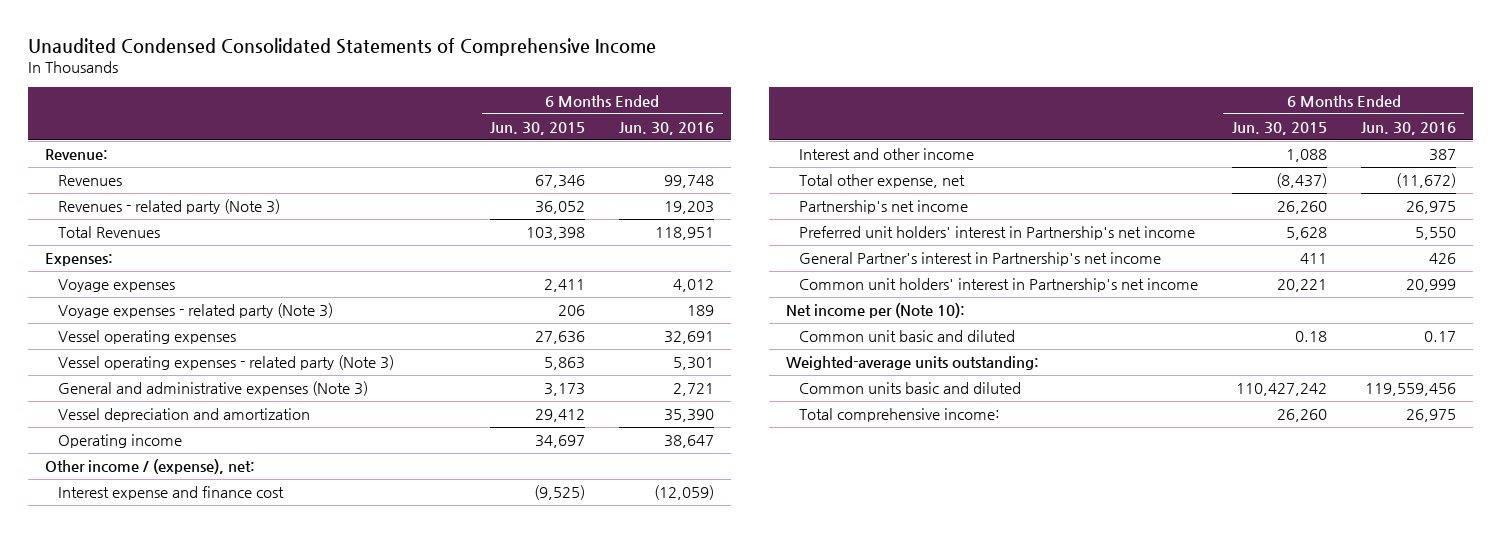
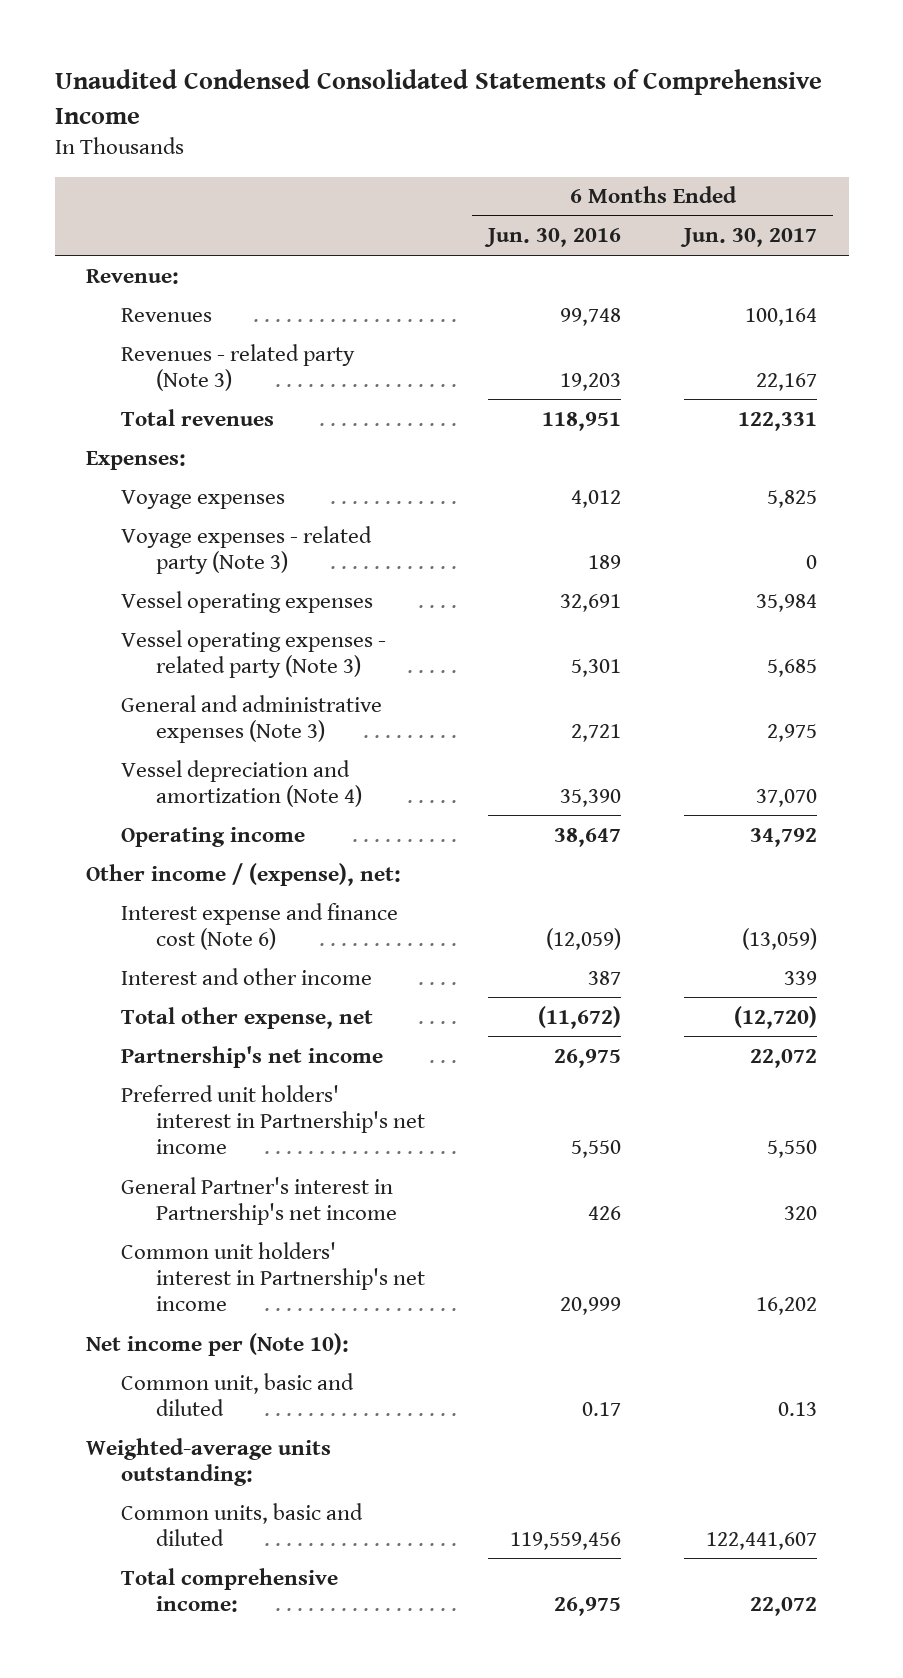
[490,122,586,136] Jun. 30, 2015 -> none
none -> [680,228,818,248] Jun. 30, 2017
[57,226,160,239] Total Revenues -> [121,408,275,426] Total revenues
[57,408,310,423] Vessel depreciation and amortization -> [121,759,362,807] Vessel depreciation and amortization (Note 4)
[57,486,284,501] Interest expense and finance cost -> [121,902,399,950] Interest expense and finance cost (Note 6)
[798,330,1015,343] Common unit basic and diluted -> [121,1372,355,1416] Common unit, basic and diluted
[798,382,1021,395] Common units basic and diluted -> [121,1502,364,1546] Common units, basic and diluted

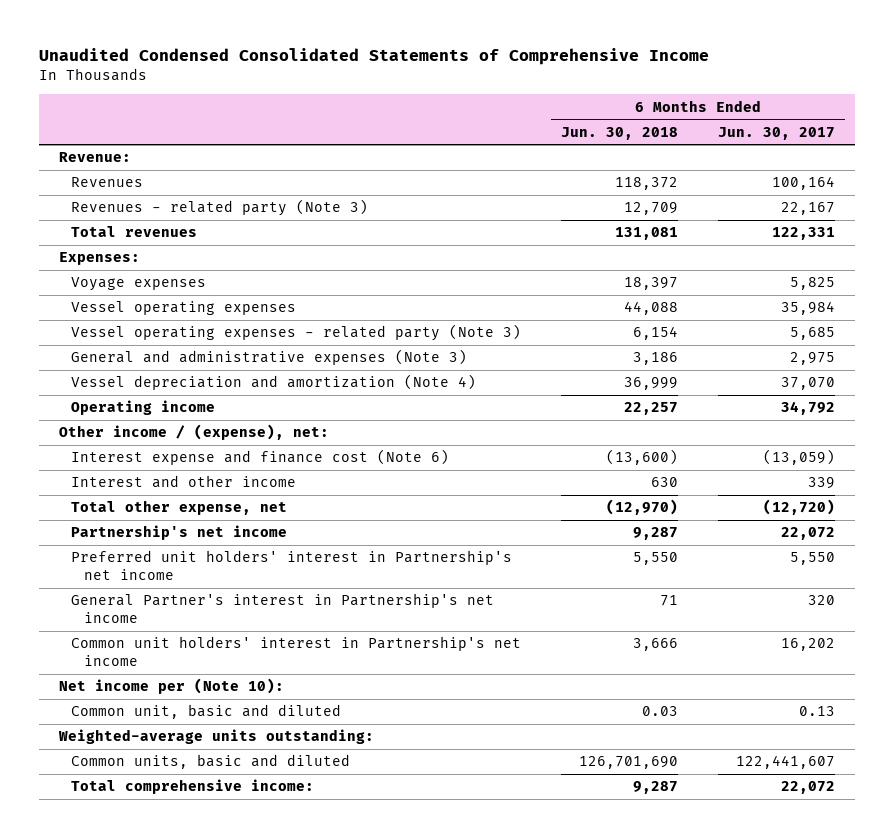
[484,228,622,248] Jun. 30, 2016 -> none
none -> [561,126,679,140] Jun. 30, 2018
[121,525,373,574] Voyage expenses - related party (Note 3) -> none

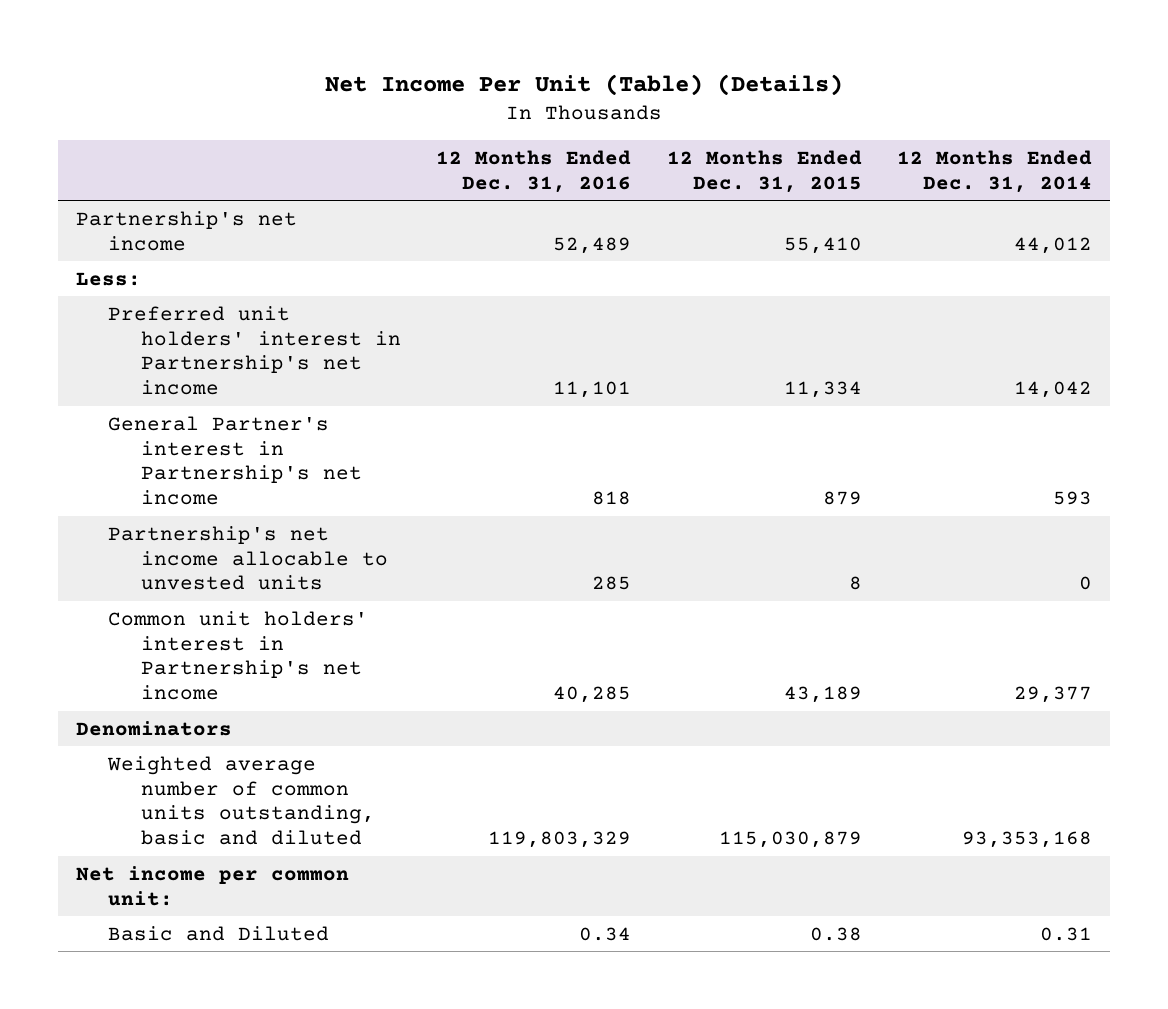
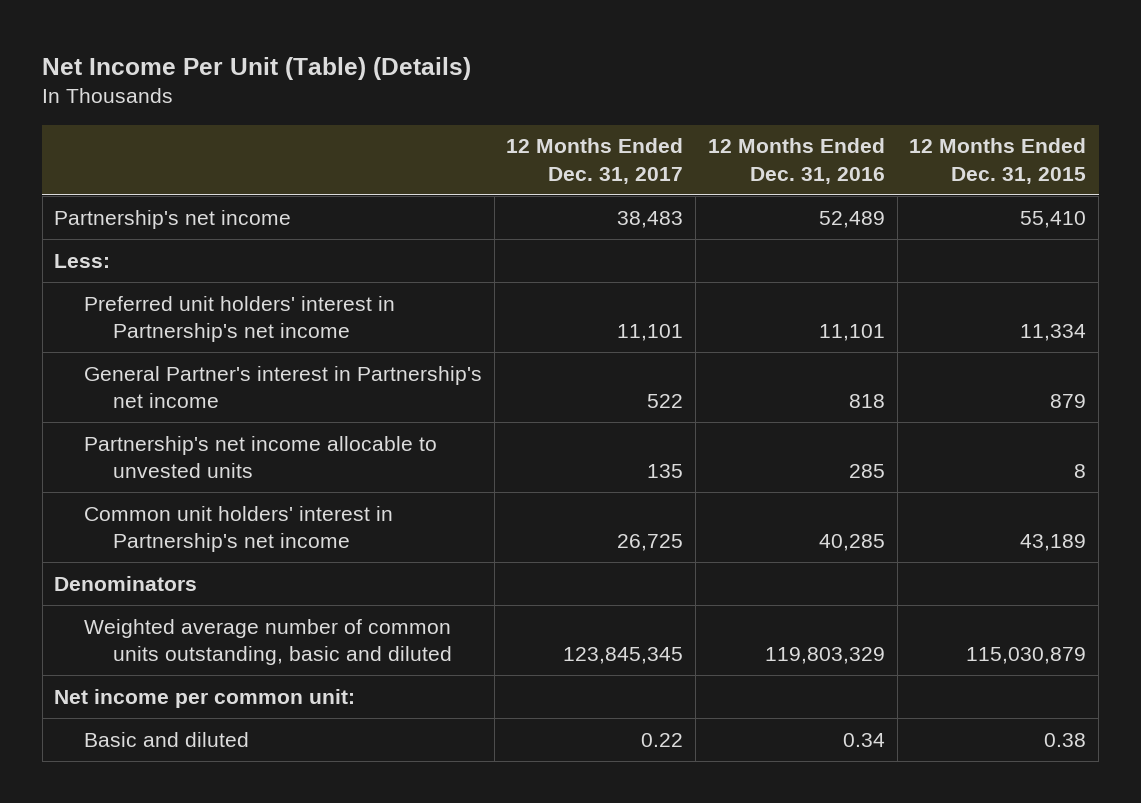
[897,149,1093,193] 12 Months Ended Dec. 31, 2014 -> none
none -> [506,138,684,184] 12 Months Ended Dec. 31, 2017
[108,925,330,941] Basic and Diluted -> [83,731,249,747] Basic and diluted

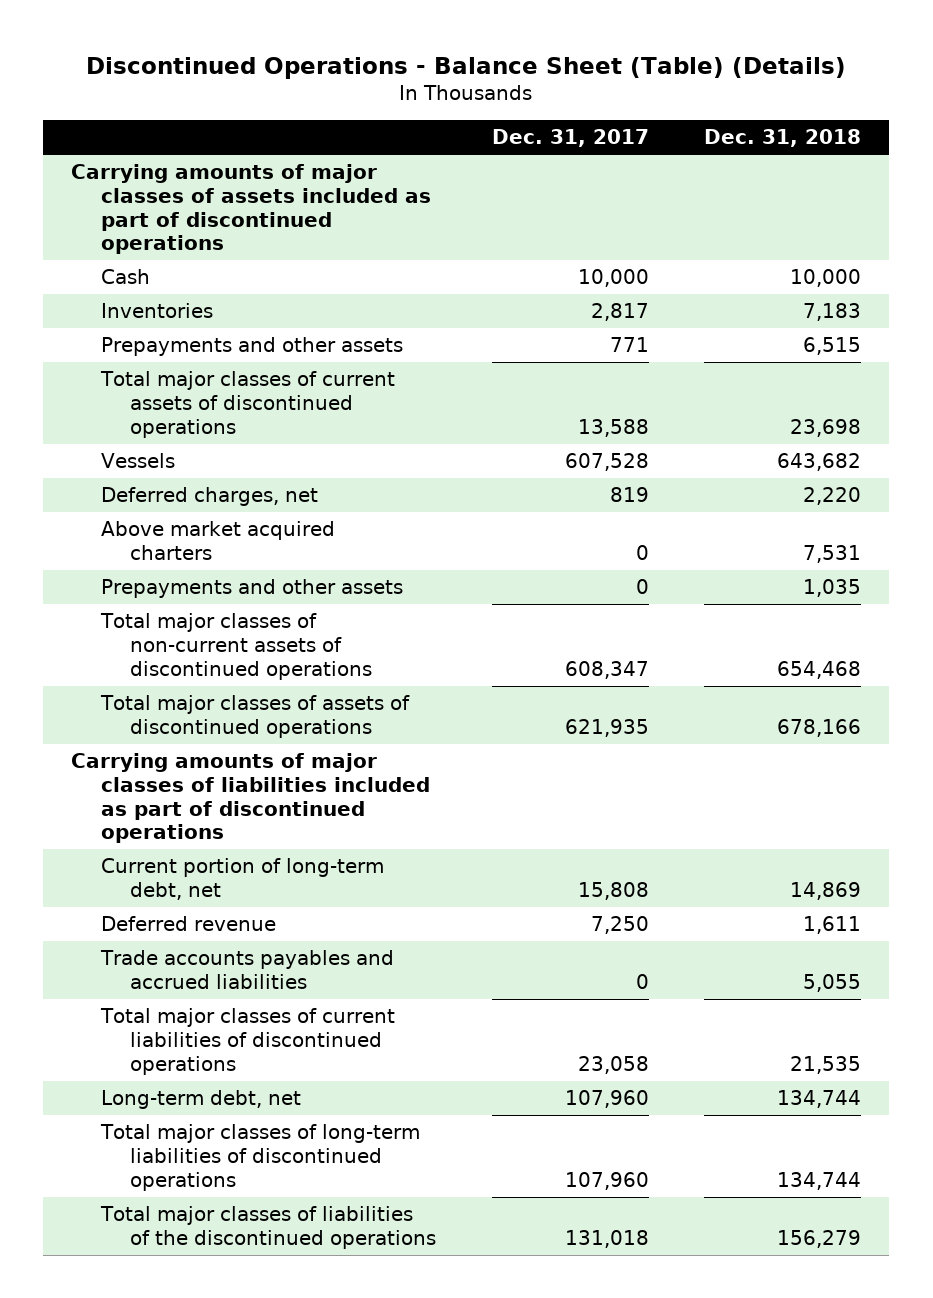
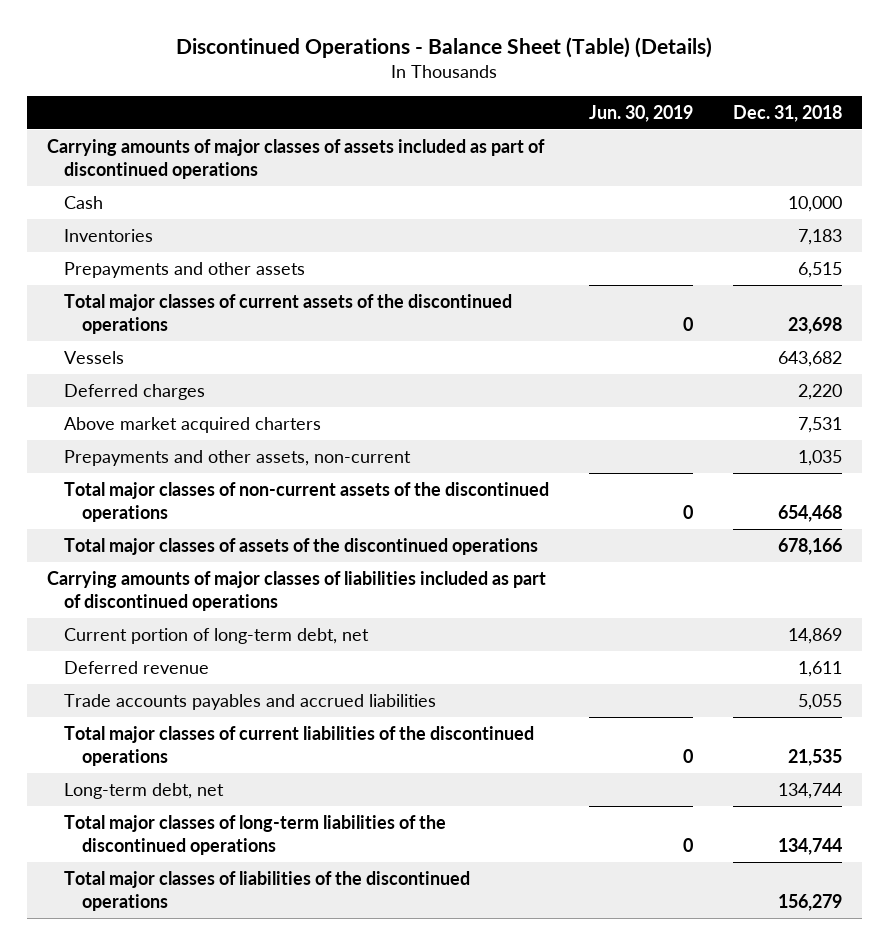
[491,129,649,148] Dec. 31, 2017 -> none
none -> [589,104,694,122] Jun. 30, 2019
[99,371,395,438] Total major classes of current assets of discontinued operations -> [64,293,513,334] Total major classes of current assets of the discontinued operations
[100,487,318,507] Deferred charges, net -> [64,383,206,400] Deferred charges
[100,579,403,599] Prepayments and other assets -> [64,449,412,466] Prepayments and other assets, non-current
[99,613,373,680] Total major classes of non-current assets of discontinued operations -> [64,481,550,522] Total major classes of non-current assets of the discontinued operations
[99,695,410,738] Total major classes of assets of discontinued operations -> [64,537,539,555] Total major classes of assets of the discontinued operations
[99,1008,395,1075] Total major classes of current liabilities of discontinued operations -> [64,725,535,766] Total major classes of current liabilities of the discontinued operations
[99,1124,420,1191] Total major classes of long-term liabilities of discontinued operations -> [64,814,447,855] Total major classes of long-term liabilities of the discontinued operations

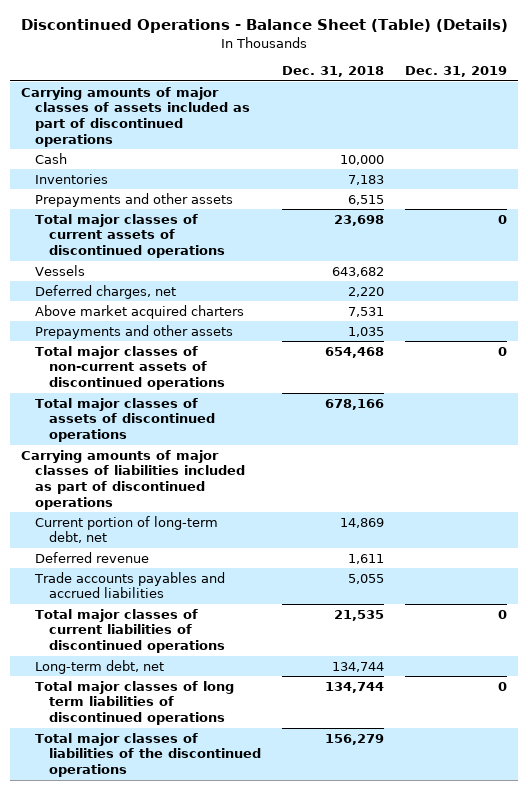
[589,104,694,122] Jun. 30, 2019 -> none
none -> [405,66,508,78] Dec. 31, 2019
[64,293,513,334] Total major classes of current assets of the discontinued operations -> [34,213,226,259] Total major classes of current assets of discontinued operations
[64,383,206,400] Deferred charges -> [34,284,176,299] Deferred charges, net
[64,449,412,466] Prepayments and other assets, non-current -> [34,324,233,339] Prepayments and other assets
[64,481,550,522] Total major classes of non-current assets of the discontinued operations -> [34,345,226,391] Total major classes of non-current assets of discontinued operations
[64,537,539,555] Total major classes of assets of the discontinued operations -> [34,397,216,443] Total major classes of assets of discontinued operations
[64,725,535,766] Total major classes of current liabilities of the discontinued operations -> [34,608,226,654] Total major classes of current liabilities of discontinued operations
[64,814,447,855] Total major classes of long-term liabilities of the discontinued operations -> [34,680,234,726] Total major classes of long term liabilities of discontinued operations

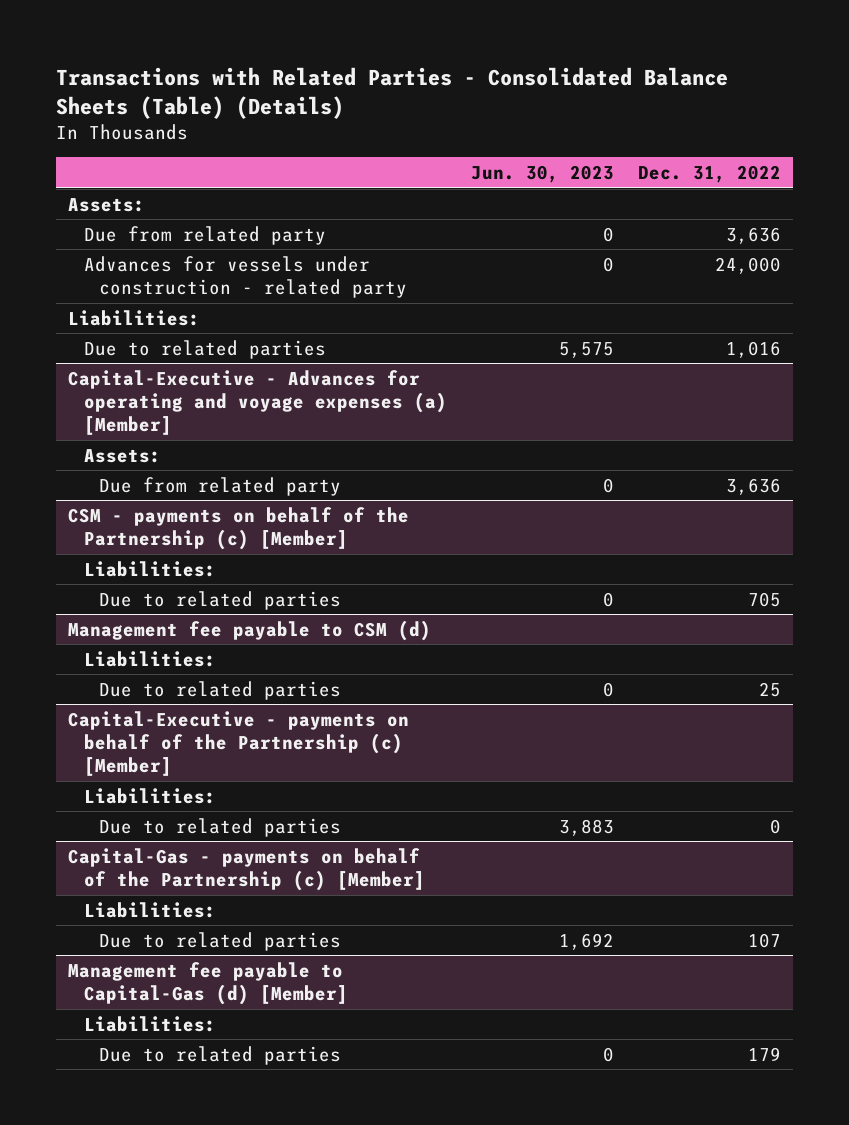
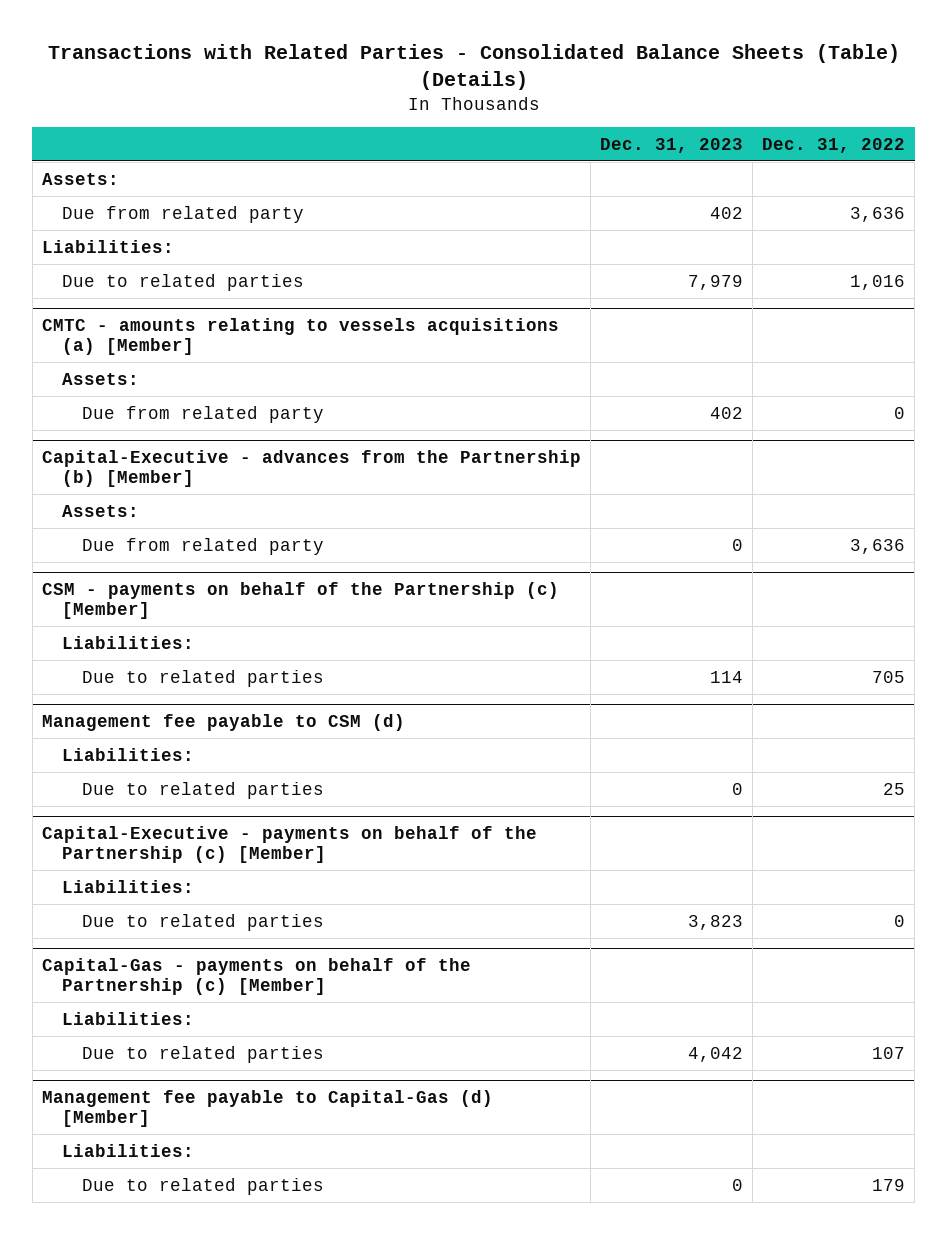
[470,164,614,183] Jun. 30, 2023 -> none
none -> [600,137,744,153] Dec. 31, 2023
[83,255,408,298] Advances for vessels under construction - related party -> none
[68,369,447,435] Capital-Executive - Advances for operating and voyage expenses (a) [Member] -> none
none -> [41,317,559,355] CMTC - amounts relating to vessels acquisitions (a) [Member]
none -> [81,405,324,423] Due from related party
none -> [41,449,581,487] Capital-Executive - advances from the Partnership (b) [Member]
none -> [61,504,139,517] Assets:

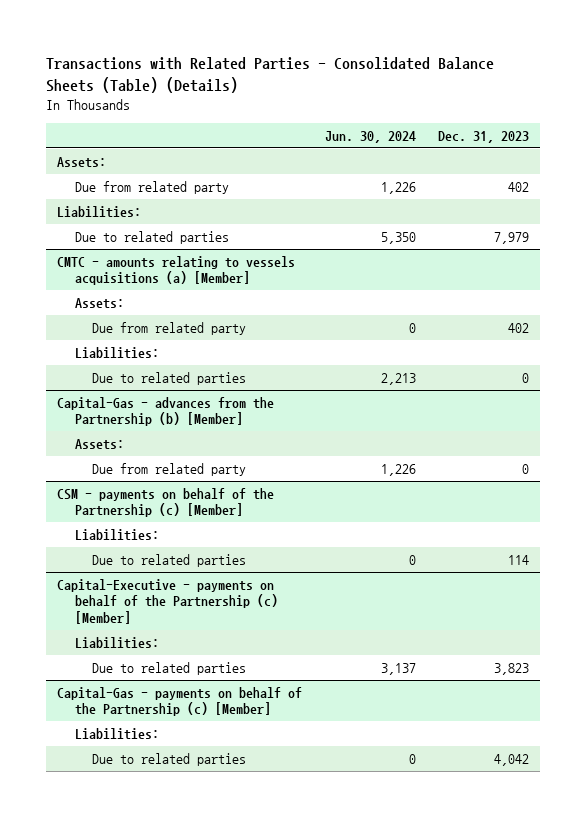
[762,137,906,153] Dec. 31, 2022 -> none
none -> [324,130,416,143] Jun. 30, 2024
none -> [74,346,159,359] Liabilities:
none -> [92,371,247,385] Due to related parties
[41,449,581,487] Capital-Executive - advances from the Partnership (b) [Member] -> [57,396,275,427] Capital-Gas - advances from the Partnership (b) [Member]
[41,713,405,731] Management fee payable to CSM (d) -> none
[61,747,194,761] Liabilities: -> none
[81,781,324,799] Due to related parties -> none
[41,1089,493,1127] Management fee payable to Capital-Gas (d) [Member] -> none
[61,1143,194,1157] Liabilities: -> none
[81,1177,324,1195] Due to related parties -> none

